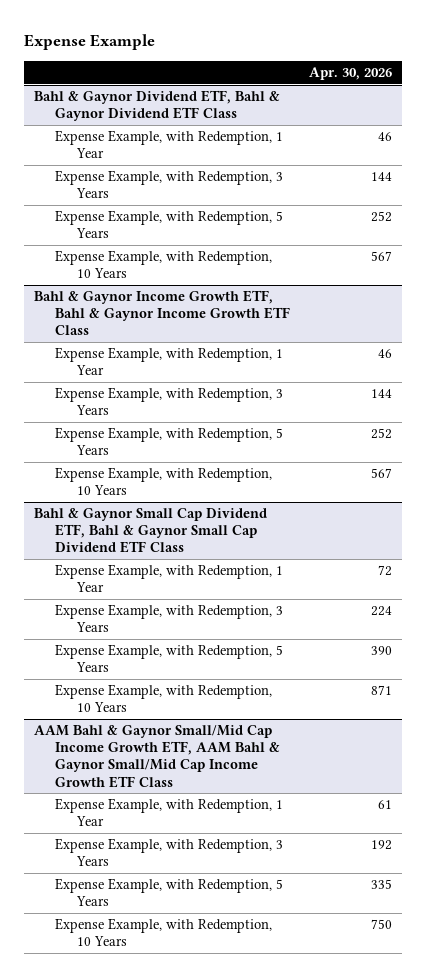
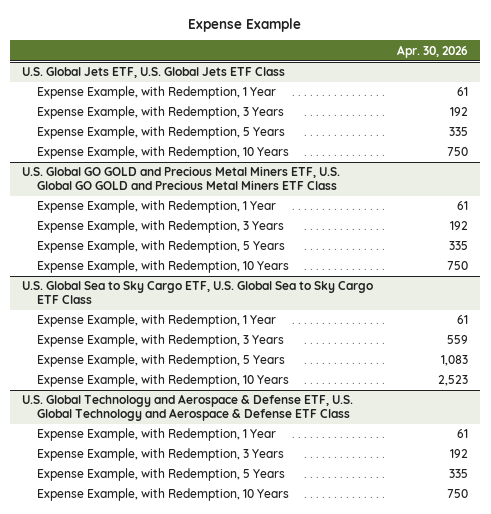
[33,90,280,122] Bahl & Gaynor Dividend ETF, Bahl & Gaynor Dividend ETF Class -> none
[55,130,284,159] Expense Example, with Redemption, 1 Year -> none
[55,170,284,199] Expense Example, with Redemption, 3 Years -> none
[55,210,284,239] Expense Example, with Redemption, 5 Years -> none
[55,250,273,279] Expense Example, with Redemption, 10 Years -> none
[33,290,291,336] Bahl & Gaynor Income Growth ETF, Bahl & Gaynor Income Growth ETF Class -> none
[55,347,284,376] Expense Example, with Redemption, 1 Year -> none
[55,387,284,416] Expense Example, with Redemption, 3 Years -> none
[55,427,284,456] Expense Example, with Redemption, 5 Years -> none
[55,467,273,496] Expense Example, with Redemption, 10 Years -> none
[33,508,267,554] Bahl & Gaynor Small Cap Dividend ETF, Bahl & Gaynor Small Cap Dividend ETF Class -> none
[55,564,284,593] Expense Example, with Redemption, 1 Year -> none
[55,604,284,633] Expense Example, with Redemption, 3 Years -> none
[55,644,284,673] Expense Example, with Redemption, 5 Years -> none
[55,684,273,713] Expense Example, with Redemption, 10 Years -> none
[33,725,281,788] AAM Bahl & Gaynor Small/Mid Cap Income Growth ETF, AAM Bahl & Gaynor Small/Mid Cap Income Growth ETF Class -> none
none -> [22,67,286,79] U.S. Global Jets ETF, U.S. Global Jets ETF Class
none -> [22,166,341,191] U.S. Global GO GOLD and Precious Metal Miners ETF, U.S. Global GO GOLD and Precious Metal Miners ETF Class
none -> [37,200,277,214] Expense Example, with Redemption, 1 Year
none -> [37,220,285,234] Expense Example, with Redemption, 3 Years
none -> [37,240,286,254] Expense Example, with Redemption, 5 Years
none -> [37,260,290,274] Expense Example, with Redemption, 10 Years
none -> [22,281,374,305] U.S. Global Sea to Sky Cargo ETF, U.S. Global Sea to Sky Cargo ETF Class
none -> [37,314,277,328] Expense Example, with Redemption, 1 Year
none -> [37,334,285,348] Expense Example, with Redemption, 3 Years
none -> [37,354,286,368] Expense Example, with Redemption, 5 Years
none -> [37,374,290,388] Expense Example, with Redemption, 10 Years
none -> [22,394,354,422] U.S. Global Technology and Aerospace & Defense ETF, U.S. Global Technology and Aerospace & Defense ETF Class
none -> [37,428,277,442] Expense Example, with Redemption, 1 Year
none -> [37,448,285,462] Expense Example, with Redemption, 3 Years
none -> [37,468,286,482] Expense Example, with Redemption, 5 Years
none -> [37,488,290,502] Expense Example, with Redemption, 10 Years

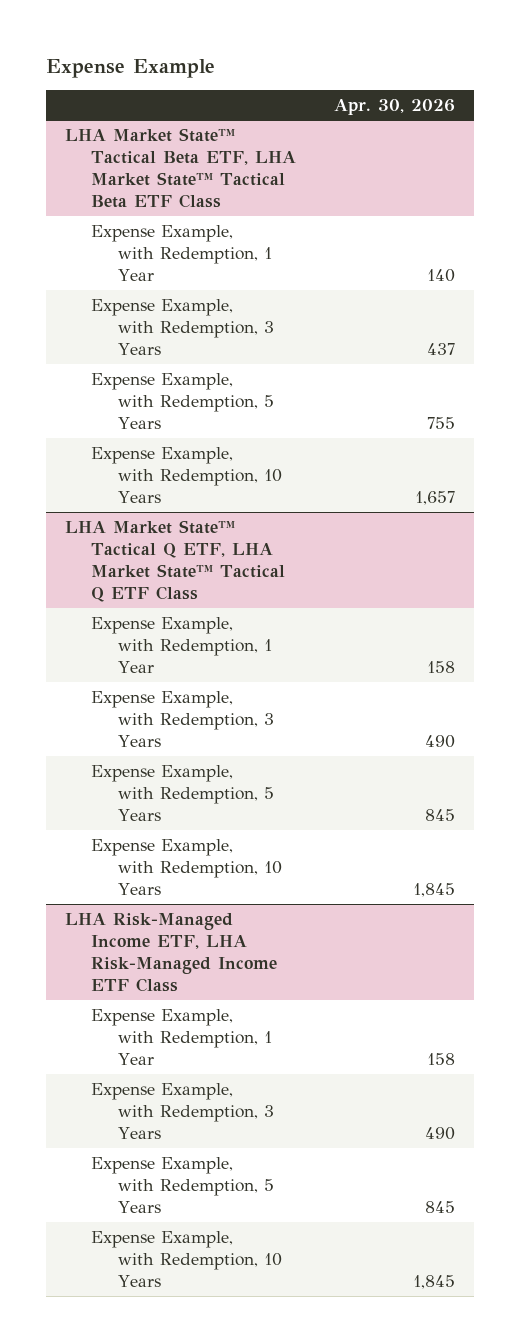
[22,67,286,79] U.S. Global Jets ETF, U.S. Global Jets ETF Class -> none
[22,166,341,191] U.S. Global GO GOLD and Precious Metal Miners ETF, U.S. Global GO GOLD and Precious Metal Miners ETF Class -> none
[22,281,374,305] U.S. Global Sea to Sky Cargo ETF, U.S. Global Sea to Sky Cargo ETF Class -> none
[22,394,354,422] U.S. Global Technology and Aerospace & Defense ETF, U.S. Global Technology and Aerospace & Defense ETF Class -> none
[37,428,277,442] Expense Example, with Redemption, 1 Year -> none
[37,448,285,462] Expense Example, with Redemption, 3 Years -> none
[37,468,286,482] Expense Example, with Redemption, 5 Years -> none
[37,488,290,502] Expense Example, with Redemption, 10 Years -> none
none -> [64,127,297,209] LHA Market State™ Tactical Beta ETF, LHA Market State™ Tactical Beta ETF Class
[457,87,469,97] 61 -> [426,269,455,283] 140
[450,107,469,117] 192 -> [426,343,455,356] 437
[449,127,469,137] 335 -> [426,417,455,430] 755
[447,147,469,157] 750 -> [414,491,455,506] 1,657
none -> [64,519,286,603] LHA Market State™ Tactical Q ETF, LHA Market State™ Tactical Q ETF Class
[457,201,469,211] 61 -> [426,661,455,674] 158
[450,221,469,231] 192 -> [424,735,455,749] 490
[449,241,469,251] 335 -> [424,809,455,822] 845
[447,261,469,271] 750 -> [412,883,455,898] 1,845
none -> [64,912,278,993] LHA Risk-Managed Income ETF, LHA Risk-Managed Income ETF Class
[457,315,469,325] 61 -> [426,1053,455,1066] 158
[447,335,469,345] 559 -> [424,1127,455,1141] 490
[441,355,469,367] 1,083 -> [424,1201,455,1214] 845
[438,375,469,387] 2,523 -> [412,1275,455,1290] 1,845

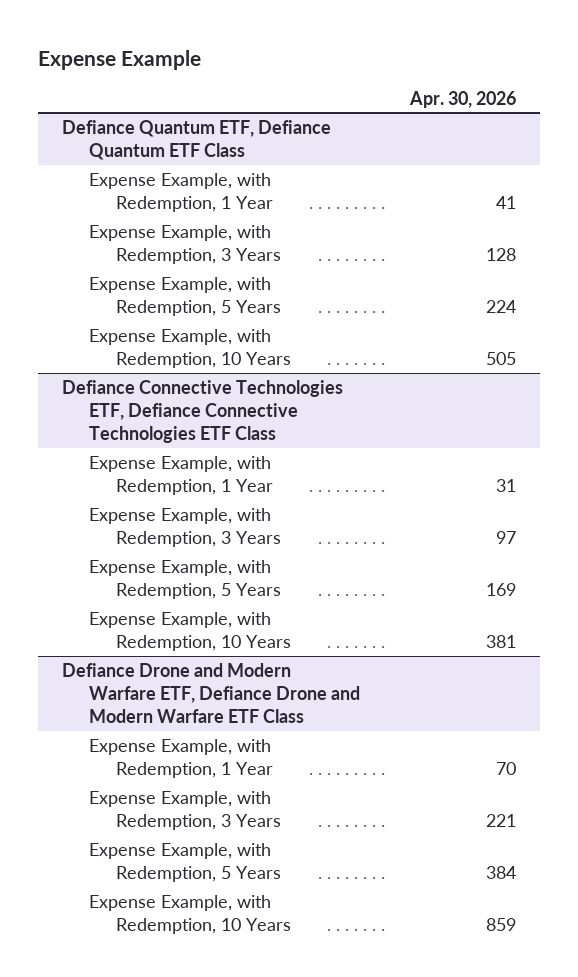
[64,127,297,209] LHA Market State™ Tactical Beta ETF, LHA Market State™ Tactical Beta ETF Class -> none
[64,519,286,603] LHA Market State™ Tactical Q ETF, LHA Market State™ Tactical Q ETF Class -> none
[64,912,278,993] LHA Risk-Managed Income ETF, LHA Risk-Managed Income ETF Class -> none
none -> [62,119,332,160] Defiance Quantum ETF, Defiance Quantum ETF Class
[426,269,455,283] 140 -> [495,195,516,209] 41
[426,343,455,356] 437 -> [485,247,516,261] 128
[426,417,455,430] 755 -> [485,299,516,313] 224
[414,491,455,506] 1,657 -> [485,351,516,365] 505
none -> [62,379,344,444] Defiance Connective Technologies ETF, Defiance Connective Technologies ETF Class
[426,661,455,674] 158 -> [495,478,516,492] 31
[424,735,455,749] 490 -> [495,530,516,544] 97
[424,809,455,822] 845 -> [485,582,516,596] 169
[412,883,455,898] 1,845 -> [485,634,516,648] 381
none -> [62,662,361,724] Defiance Drone and Modern Warfare ETF, Defiance Drone and Modern Warfare ETF Class
[426,1053,455,1066] 158 -> [495,761,516,775] 70
[424,1127,455,1141] 490 -> [485,813,516,827] 221
[424,1201,455,1214] 845 -> [485,865,516,879] 384
[412,1275,455,1290] 1,845 -> [485,917,516,931] 859

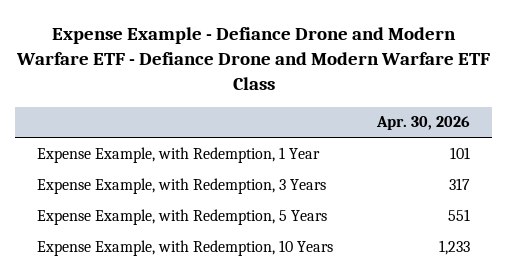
[37,49,201,70] Expense Example -> [15,27,490,91] Expense Example - Defiance Drone and Modern Warfare ETF - Defiance Drone and Modern Warfare ETF Class
[62,119,332,160] Defiance Quantum ETF, Defiance Quantum ETF Class -> none
[62,379,344,444] Defiance Connective Technologies ETF, Defiance Connective Technologies ETF Class -> none
[89,455,274,495] Expense Example, with Redemption, 1 Year -> none
[89,507,282,547] Expense Example, with Redemption, 3 Years -> none
[89,559,282,599] Expense Example, with Redemption, 5 Years -> none
[89,611,292,651] Expense Example, with Redemption, 10 Years -> none
[62,662,361,724] Defiance Drone and Modern Warfare ETF, Defiance Drone and Modern Warfare ETF Class -> none
[89,738,274,778] Expense Example, with Redemption, 1 Year -> none
[89,790,282,830] Expense Example, with Redemption, 3 Years -> none
[89,842,282,882] Expense Example, with Redemption, 5 Years -> none
[89,894,292,934] Expense Example, with Redemption, 10 Years -> none
[495,195,516,209] 41 -> [450,146,471,159] 101
[485,247,516,261] 128 -> [449,177,471,190] 317
[485,299,516,313] 224 -> [448,208,471,221] 551
[485,351,516,365] 505 -> [439,239,471,255] 1,233

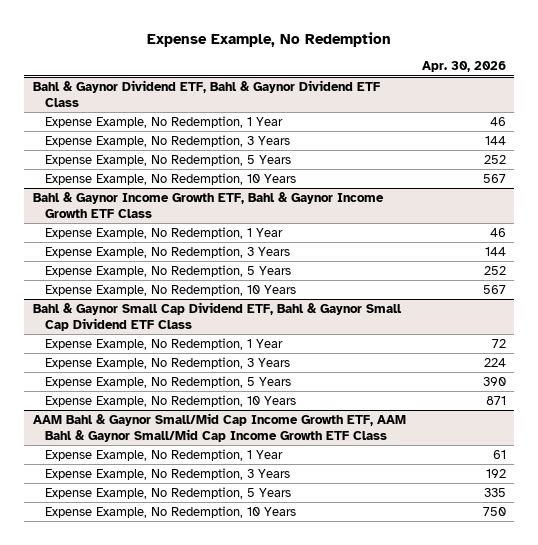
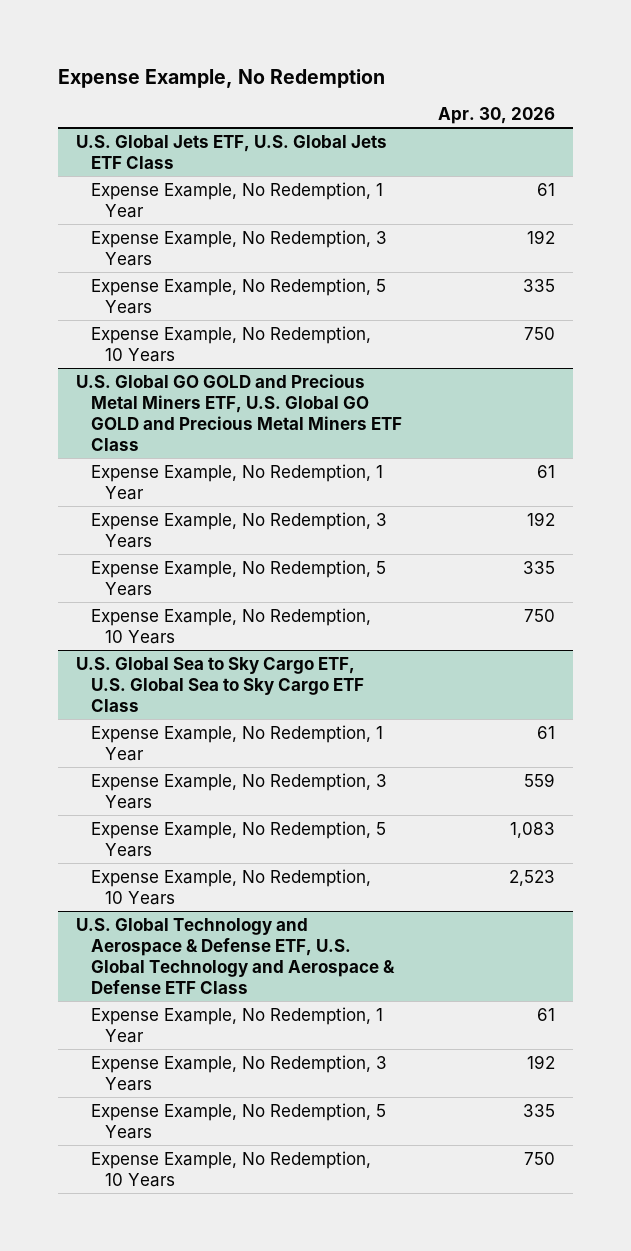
[32,79,380,107] Bahl & Gaynor Dividend ETF, Bahl & Gaynor Dividend ETF Class -> none
[45,115,284,128] Expense Example, No Redemption, 1 Year -> none
[45,134,291,147] Expense Example, No Redemption, 3 Years -> none
[45,153,292,166] Expense Example, No Redemption, 5 Years -> none
[45,172,297,185] Expense Example, No Redemption, 10 Years -> none
[32,191,384,218] Bahl & Gaynor Income Growth ETF, Bahl & Gaynor Income Growth ETF Class -> none
[45,226,284,239] Expense Example, No Redemption, 1 Year -> none
[45,245,291,258] Expense Example, No Redemption, 3 Years -> none
[45,264,292,277] Expense Example, No Redemption, 5 Years -> none
[45,283,297,296] Expense Example, No Redemption, 10 Years -> none
[32,301,402,331] Bahl & Gaynor Small Cap Dividend ETF, Bahl & Gaynor Small Cap Dividend ETF Class -> none
[45,337,284,350] Expense Example, No Redemption, 1 Year -> none
[45,356,291,369] Expense Example, No Redemption, 3 Years -> none
[45,375,292,388] Expense Example, No Redemption, 5 Years -> none
[45,394,297,407] Expense Example, No Redemption, 10 Years -> none
[32,412,406,442] AAM Bahl & Gaynor Small/Mid Cap Income Growth ETF, AAM Bahl & Gaynor Small/Mid Cap Income Growth ETF Class -> none
none -> [76,134,388,169] U.S. Global Jets ETF, U.S. Global Jets ETF Class
none -> [76,373,402,452] U.S. Global GO GOLD and Precious Metal Miners ETF, U.S. Global GO GOLD and Precious Metal Miners ETF Class
none -> [90,463,383,500] Expense Example, No Redemption, 1 Year
none -> [90,511,387,548] Expense Example, No Redemption, 3 Years
none -> [90,559,386,596] Expense Example, No Redemption, 5 Years
none -> [90,607,371,644] Expense Example, No Redemption, 10 Years
none -> [76,656,364,712] U.S. Global Sea to Sky Cargo ETF, U.S. Global Sea to Sky Cargo ETF Class
none -> [90,724,383,761] Expense Example, No Redemption, 1 Year
none -> [90,772,387,809] Expense Example, No Redemption, 3 Years
none -> [90,820,386,857] Expense Example, No Redemption, 5 Years
none -> [90,868,371,905] Expense Example, No Redemption, 10 Years
none -> [76,917,395,995] U.S. Global Technology and Aerospace & Defense ETF, U.S. Global Technology and Aerospace & Defense ETF Class
none -> [90,1006,383,1043] Expense Example, No Redemption, 1 Year
none -> [90,1054,387,1091] Expense Example, No Redemption, 3 Years
none -> [90,1102,386,1139] Expense Example, No Redemption, 5 Years
none -> [90,1150,371,1187] Expense Example, No Redemption, 10 Years

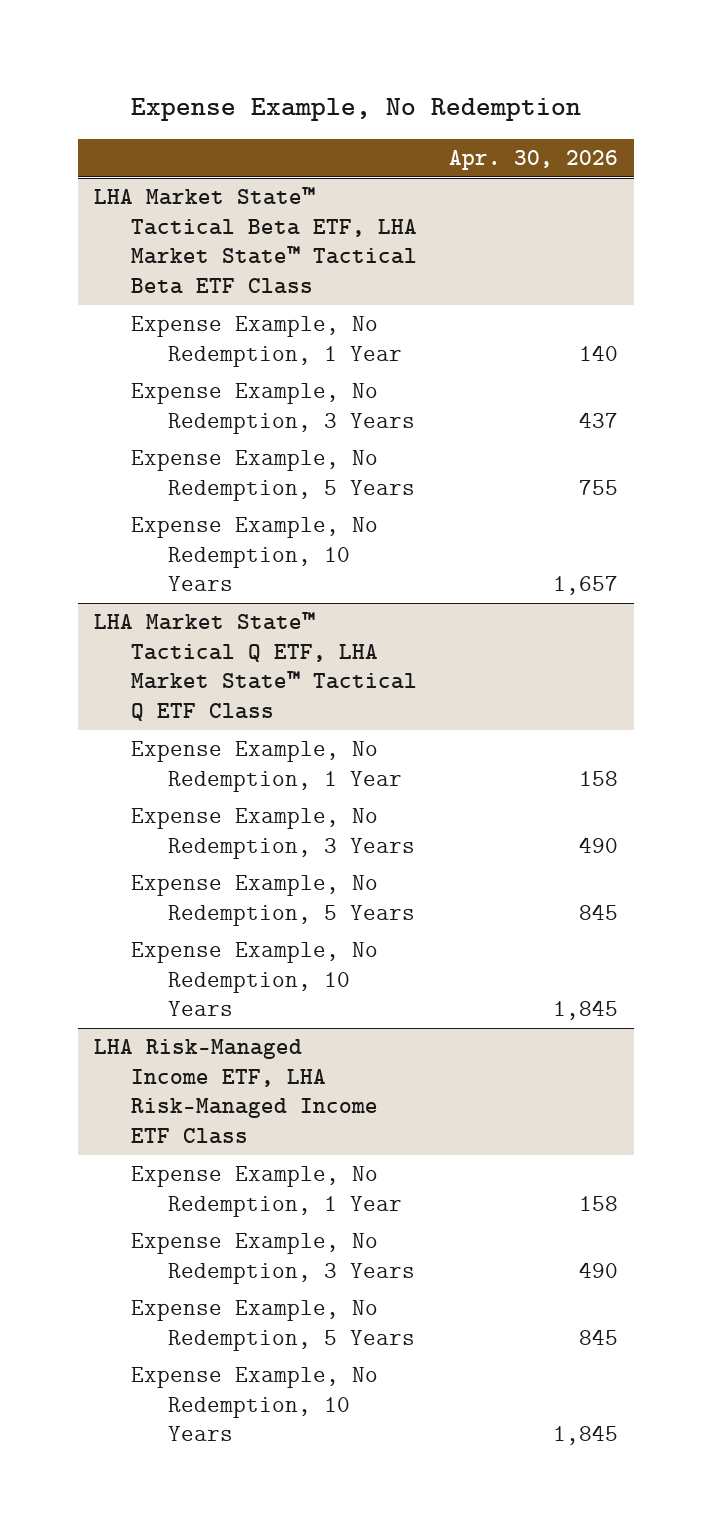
[76,134,388,169] U.S. Global Jets ETF, U.S. Global Jets ETF Class -> none
[76,373,402,452] U.S. Global GO GOLD and Precious Metal Miners ETF, U.S. Global GO GOLD and Precious Metal Miners ETF Class -> none
[76,656,364,712] U.S. Global Sea to Sky Cargo ETF, U.S. Global Sea to Sky Cargo ETF Class -> none
[76,917,395,995] U.S. Global Technology and Aerospace & Defense ETF, U.S. Global Technology and Aerospace & Defense ETF Class -> none
[90,1006,383,1043] Expense Example, No Redemption, 1 Year -> none
[90,1054,387,1091] Expense Example, No Redemption, 3 Years -> none
[90,1102,386,1139] Expense Example, No Redemption, 5 Years -> none
[90,1150,371,1187] Expense Example, No Redemption, 10 Years -> none
none -> [93,187,417,294] LHA Market State™ Tactical Beta ETF, LHA Market State™ Tactical Beta ETF Class
[537,182,556,196] 61 -> [578,344,618,361] 140
[527,229,556,244] 192 -> [578,411,618,428] 437
[523,278,556,292] 335 -> [578,479,618,495] 755
[524,326,556,340] 750 -> [552,576,618,596] 1,657
none -> [93,612,417,721] LHA Market State™ Tactical Q ETF, LHA Market State™ Tactical Q ETF Class
[537,464,556,478] 61 -> [578,770,618,786] 158
[527,511,556,526] 192 -> [578,836,618,853] 490
[523,560,556,574] 335 -> [578,903,618,920] 845
[524,608,556,622] 750 -> [552,1000,618,1021] 1,845
none -> [93,1039,378,1144] LHA Risk-Managed Income ETF, LHA Risk-Managed Income ETF Class
[537,725,556,739] 61 -> [578,1195,618,1211] 158
[524,772,556,787] 559 -> [578,1261,618,1278] 490
[510,821,556,838] 1,083 -> [578,1328,618,1345] 845
[509,869,556,886] 2,523 -> [552,1425,618,1446] 1,845

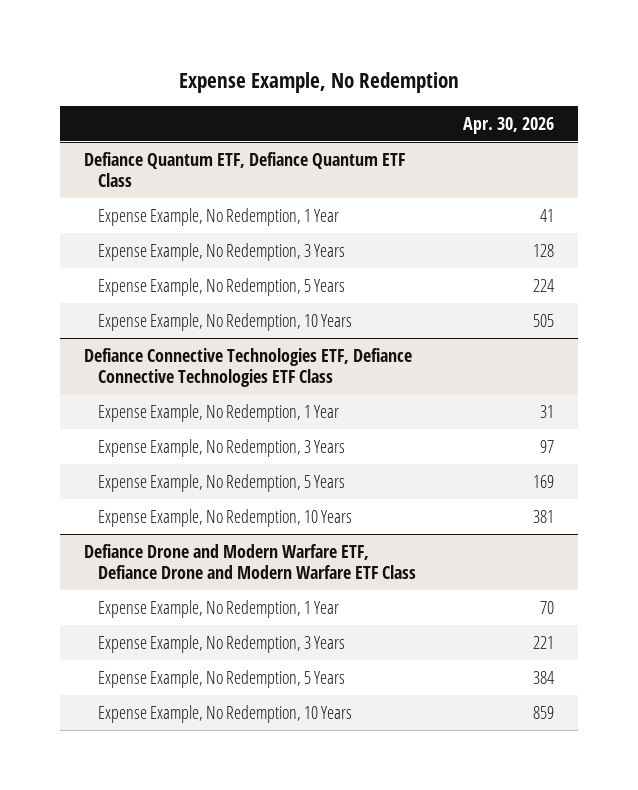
[93,187,417,294] LHA Market State™ Tactical Beta ETF, LHA Market State™ Tactical Beta ETF Class -> none
[93,612,417,721] LHA Market State™ Tactical Q ETF, LHA Market State™ Tactical Q ETF Class -> none
[93,1039,378,1144] LHA Risk-Managed Income ETF, LHA Risk-Managed Income ETF Class -> none
none -> [83,151,405,187] Defiance Quantum ETF, Defiance Quantum ETF Class
[578,344,618,361] 140 -> [540,208,555,222] 41
[578,411,618,428] 437 -> [533,243,555,257] 128
[578,479,618,495] 755 -> [533,278,555,292] 224
[552,576,618,596] 1,657 -> [533,313,555,327] 505
none -> [83,347,412,387] Defiance Connective Technologies ETF, Defiance Connective Technologies ETF Class
[578,770,618,786] 158 -> [540,404,555,418] 31
[578,836,618,853] 490 -> [540,439,555,453] 97
[578,903,618,920] 845 -> [533,474,555,488] 169
[552,1000,618,1021] 1,845 -> [533,509,555,523] 381
none -> [83,543,417,579] Defiance Drone and Modern Warfare ETF, Defiance Drone and Modern Warfare ETF Class
[578,1195,618,1211] 158 -> [540,600,555,614] 70
[578,1261,618,1278] 490 -> [533,635,555,649] 221
[578,1328,618,1345] 845 -> [533,670,555,684] 384
[552,1425,618,1446] 1,845 -> [533,705,555,719] 859

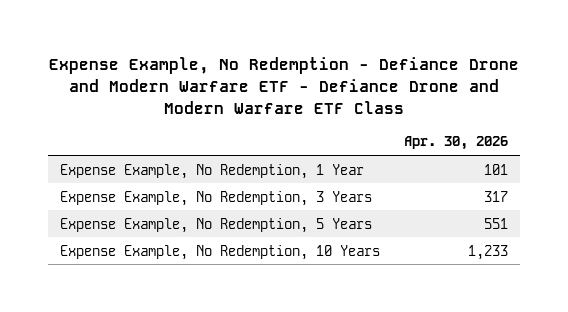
[179,72,460,94] Expense Example, No Redemption -> [48,56,519,114] Expense Example, No Redemption - Defiance Drone and Modern Warfare ETF - Defiance Drone and Modern Warfare ETF Class
[83,151,405,187] Defiance Quantum ETF, Defiance Quantum ETF Class -> none
[83,347,412,387] Defiance Connective Technologies ETF, Defiance Connective Technologies ETF Class -> none
[98,403,340,422] Expense Example, No Redemption, 1 Year -> none
[98,438,346,457] Expense Example, No Redemption, 3 Years -> none
[98,473,346,492] Expense Example, No Redemption, 5 Years -> none
[98,508,353,527] Expense Example, No Redemption, 10 Years -> none
[83,543,417,579] Defiance Drone and Modern Warfare ETF, Defiance Drone and Modern Warfare ETF Class -> none
[98,599,340,618] Expense Example, No Redemption, 1 Year -> none
[98,634,346,653] Expense Example, No Redemption, 3 Years -> none
[98,669,346,688] Expense Example, No Redemption, 5 Years -> none
[98,704,353,723] Expense Example, No Redemption, 10 Years -> none
[540,208,555,222] 41 -> [484,163,509,175] 101
[533,243,555,257] 128 -> [484,190,509,202] 317
[533,278,555,292] 224 -> [484,217,509,229] 551
[533,313,555,327] 505 -> [468,244,509,260] 1,233

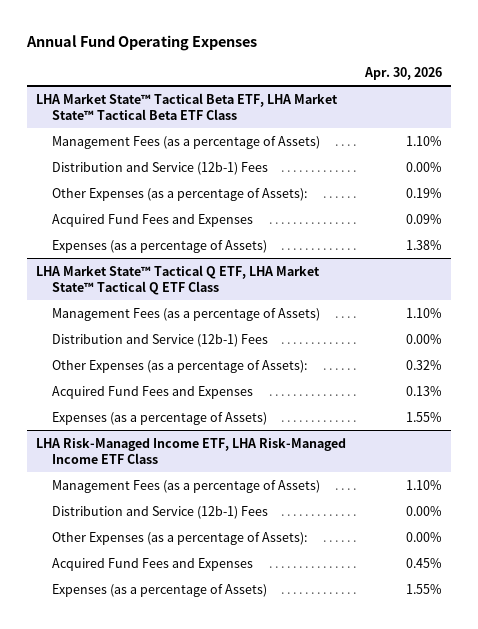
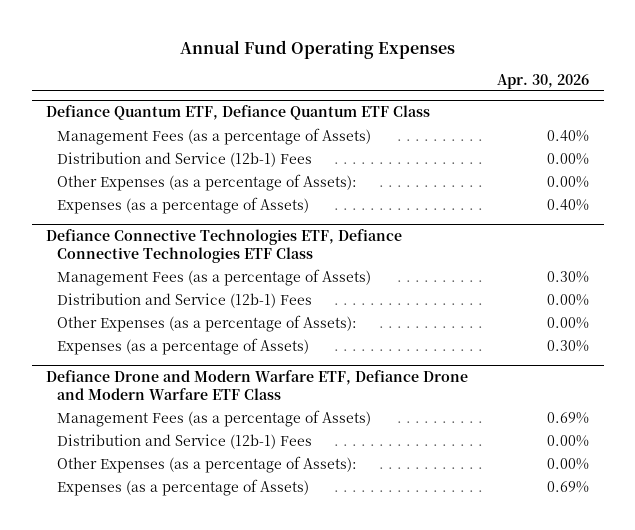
[36,92,339,120] LHA Market State™ Tactical Beta ETF, LHA Market State™ Tactical Beta ETF Class -> none
none -> [46,105,431,121] Defiance Quantum ETF, Defiance Quantum ETF Class
[405,135,442,146] 1.10% -> [547,129,590,142] 0.40%
[52,213,254,227] Acquired Fund Fees and Expenses -> none
[36,264,321,295] LHA Market State™ Tactical Q ETF, LHA Market State™ Tactical Q ETF Class -> none
[405,187,442,198] 0.19% -> [547,175,590,188] 0.00%
[405,239,442,250] 1.38% -> [547,198,590,211] 0.40%
none -> [46,229,403,263] Defiance Connective Technologies ETF, Defiance Connective Technologies ETF Class
[405,307,442,318] 1.10% -> [547,270,590,283] 0.30%
[52,385,254,399] Acquired Fund Fees and Expenses -> none
[36,437,347,464] LHA Risk-Managed Income ETF, LHA Risk-Managed Income ETF Class -> none
[405,359,442,370] 0.32% -> [547,316,590,329] 0.00%
[405,411,442,422] 1.55% -> [547,339,590,352] 0.30%
none -> [46,370,469,400] Defiance Drone and Modern Warfare ETF, Defiance Drone and Modern Warfare ETF Class
[405,479,442,490] 1.10% -> [547,411,590,424] 0.69%
[52,557,254,571] Acquired Fund Fees and Expenses -> none
[405,583,442,594] 1.55% -> [547,480,590,493] 0.69%

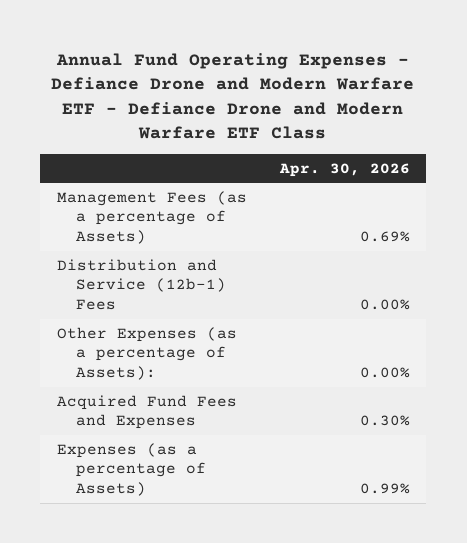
[179,39,455,59] Annual Fund Operating Expenses -> [51,52,415,140] Annual Fund Operating Expenses - Defiance Drone and Modern Warfare ETF - Defiance Drone and Modern Warfare ETF Class
[46,105,431,121] Defiance Quantum ETF, Defiance Quantum ETF Class -> none
[57,127,372,145] Management Fees (as a percentage of Assets) -> none
[57,151,313,167] Distribution and Service (12b-1) Fees -> none
[57,173,358,191] Other Expenses (as a percentage of Assets): -> none
[57,196,310,214] Expenses (as a percentage of Assets) -> none
[46,229,403,263] Defiance Connective Technologies ETF, Defiance Connective Technologies ETF Class -> none
[57,268,372,286] Management Fees (as a percentage of Assets) -> none
[57,292,313,308] Distribution and Service (12b-1) Fees -> none
[57,314,358,332] Other Expenses (as a percentage of Assets): -> none
[57,337,310,355] Expenses (as a percentage of Assets) -> none
[46,370,469,400] Defiance Drone and Modern Warfare ETF, Defiance Drone and Modern Warfare ETF Class -> none
none -> [56,394,237,430] Acquired Fund Fees and Expenses
[547,480,590,493] 0.69% -> [359,483,410,495] 0.99%

